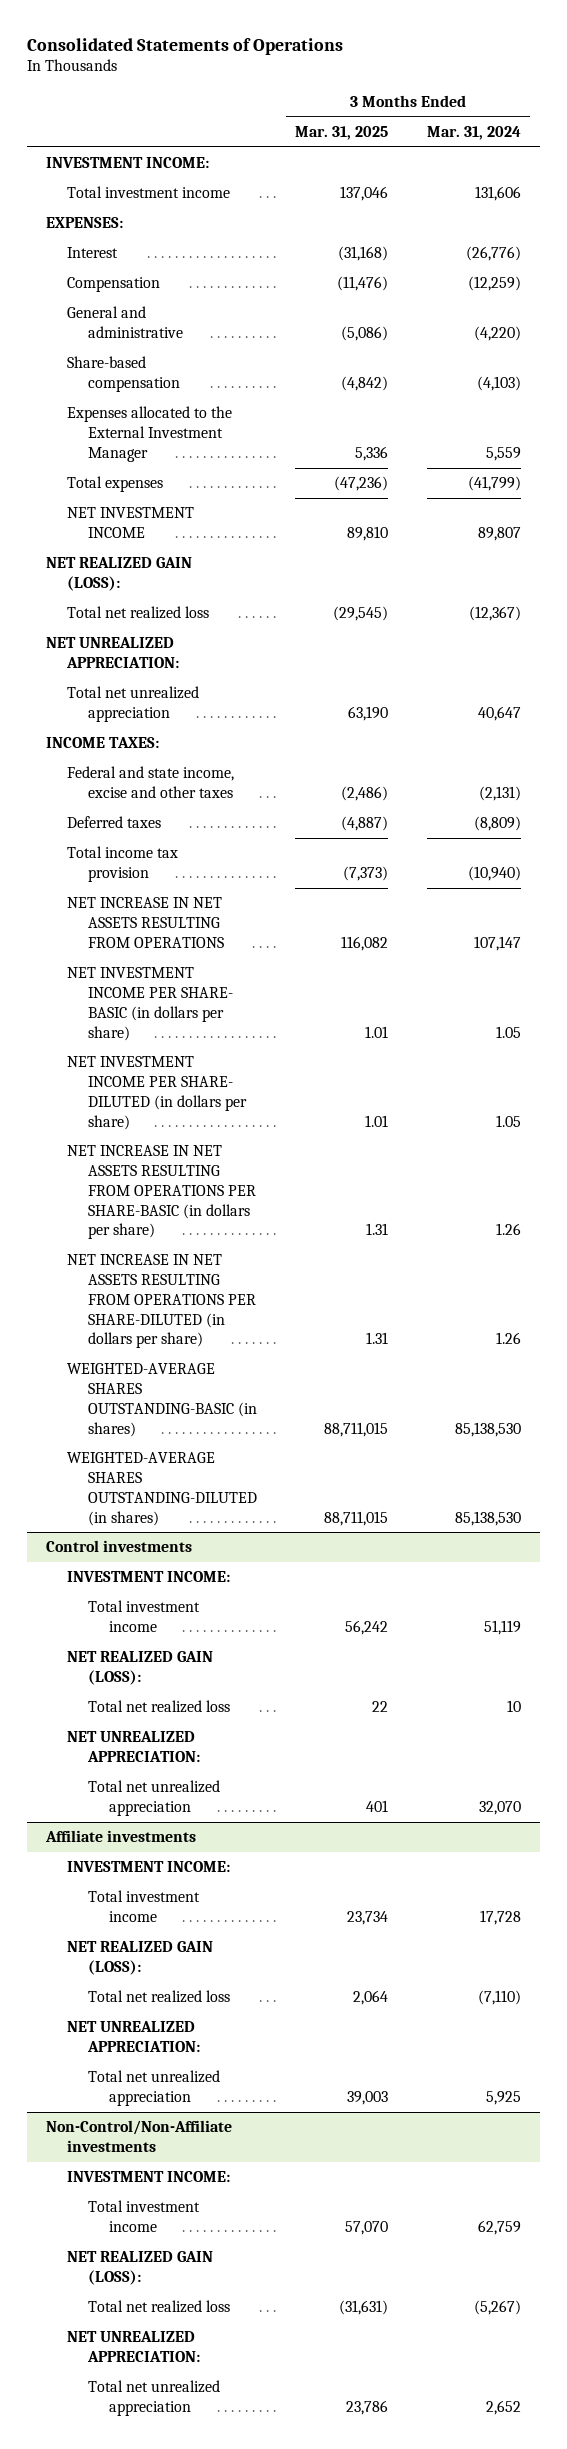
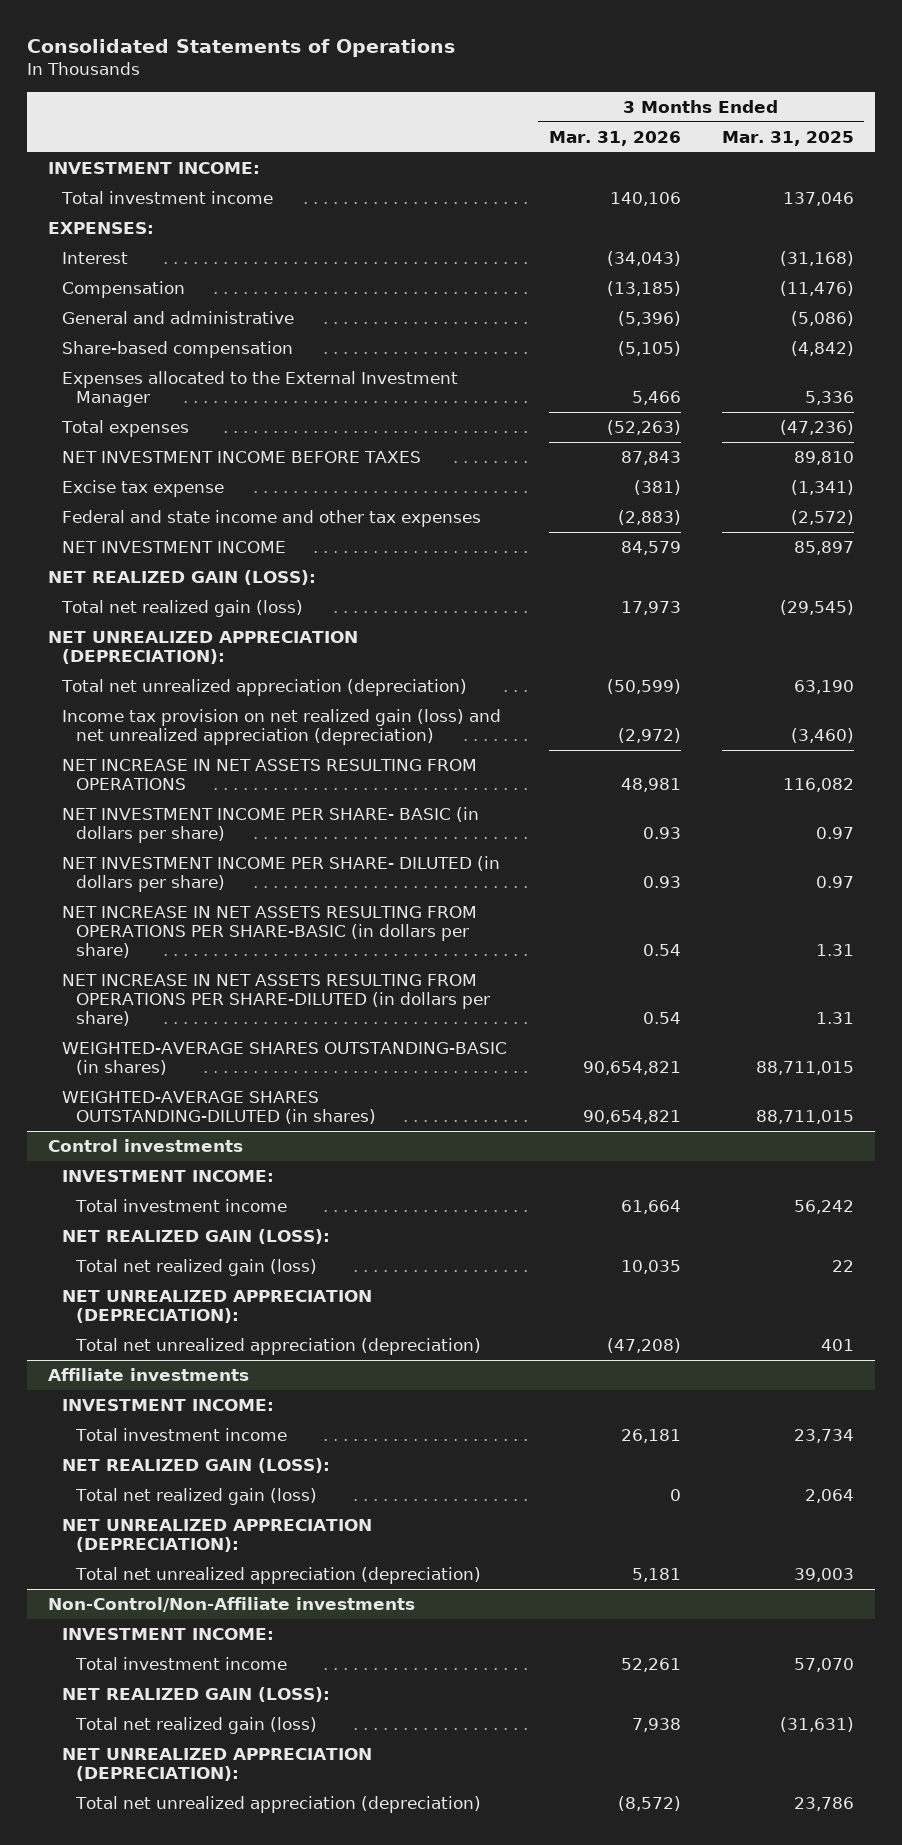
[426,125,521,140] Mar. 31, 2024 -> none
none -> [548,130,681,146] Mar. 31, 2026
none -> [62,451,422,464] NET INVESTMENT INCOME BEFORE TAXES
none -> [62,480,225,498] Excise tax expense
none -> [62,510,482,528] Federal and state income and other tax expenses
[347,526,389,542] 89,810 -> [794,541,855,556] 85,897
[45,737,159,749] INCOME TAXES: -> none
[66,766,234,799] Federal and state income, excise and other taxes -> none
[66,816,161,829] Deferred taxes -> none
[66,846,178,883] Total income tax provision -> none
[66,606,209,620] Total net realized loss -> [61,600,304,618] Total net realized gain (loss)
[45,637,179,669] NET UNREALIZED APPRECIATION: -> [47,631,358,665] NET UNREALIZED APPRECIATION (DEPRECIATION):
[66,686,199,723] Total net unrealized appreciation -> [61,679,468,697] Total net unrealized appreciation (depreciation)
none -> [62,709,502,746] Income tax provision on net realized gain (loss) and net unrealized appreciation (depreciation)
[365,1025,389,1038] 1.01 -> [816,827,855,840] 0.97
[365,1114,389,1127] 1.01 -> [816,876,855,889] 0.97
[88,1700,231,1714] Total net realized loss -> [75,1259,318,1277] Total net realized gain (loss)
[66,1731,201,1763] NET UNREALIZED APPRECIATION: -> [62,1290,373,1324] NET UNREALIZED APPRECIATION (DEPRECIATION):
[88,1780,221,1817] Total net unrealized appreciation -> [75,1338,482,1356] Total net unrealized appreciation (depreciation)
[88,1990,231,2004] Total net realized loss -> [75,1488,318,1506] Total net realized gain (loss)
[66,2021,201,2053] NET UNREALIZED APPRECIATION: -> [62,1519,373,1553] NET UNREALIZED APPRECIATION (DEPRECIATION):
[88,2070,221,2107] Total net unrealized appreciation -> [75,1567,482,1585] Total net unrealized appreciation (depreciation)
[88,2300,231,2314] Total net realized loss -> [75,1717,318,1735] Total net realized gain (loss)
[66,2331,201,2363] NET UNREALIZED APPRECIATION: -> [62,1748,373,1782] NET UNREALIZED APPRECIATION (DEPRECIATION):
[88,2380,221,2417] Total net unrealized appreciation -> [75,1796,482,1814] Total net unrealized appreciation (depreciation)

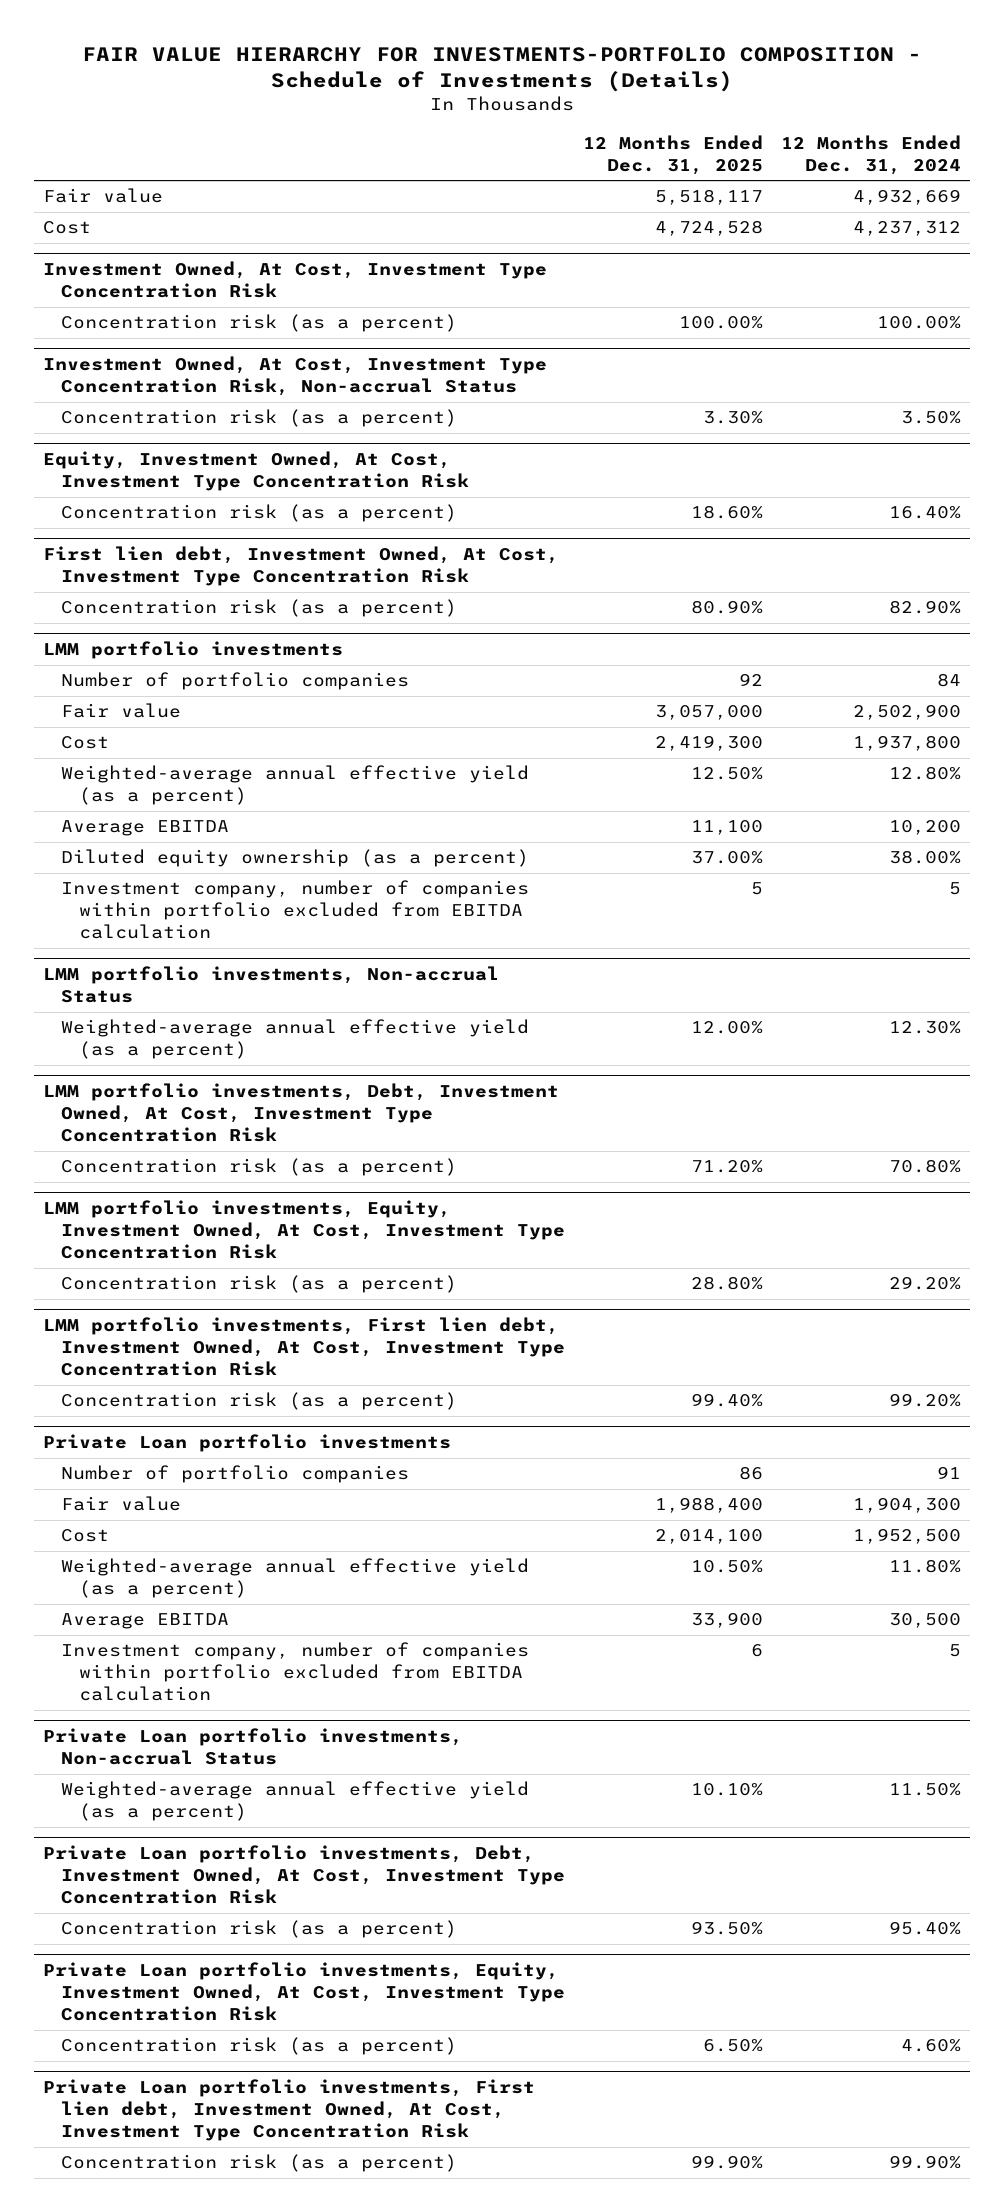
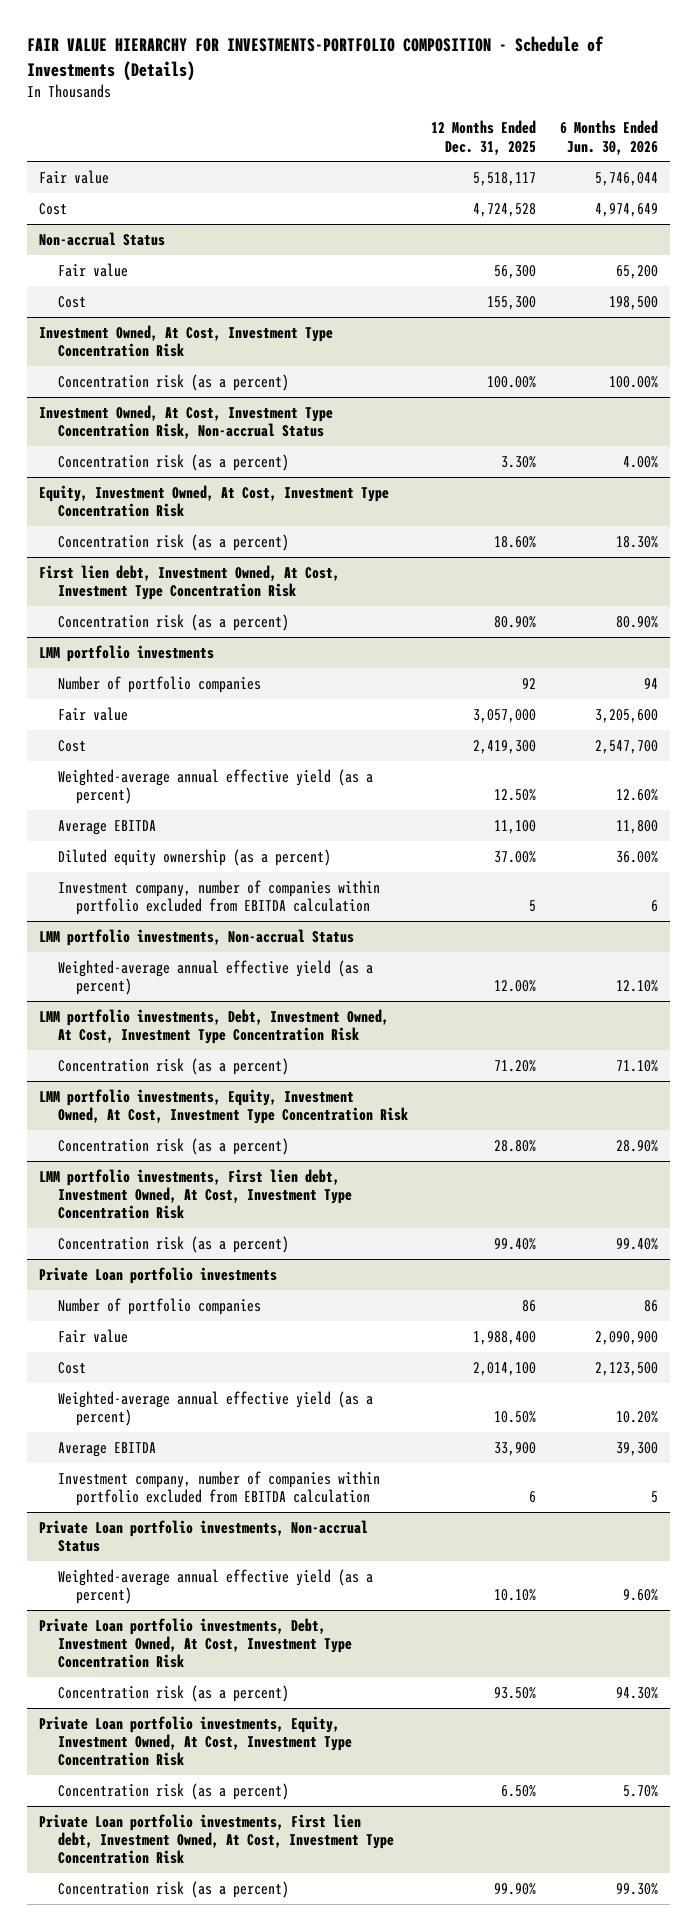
[780,134,961,175] 12 Months Ended Dec. 31, 2024 -> none
none -> [560,120,659,155] 6 Months Ended Jun. 30, 2026
none -> [38,231,165,246] Non-accrual Status
none -> [57,262,128,277] Fair value
none -> [57,295,86,308] Cost

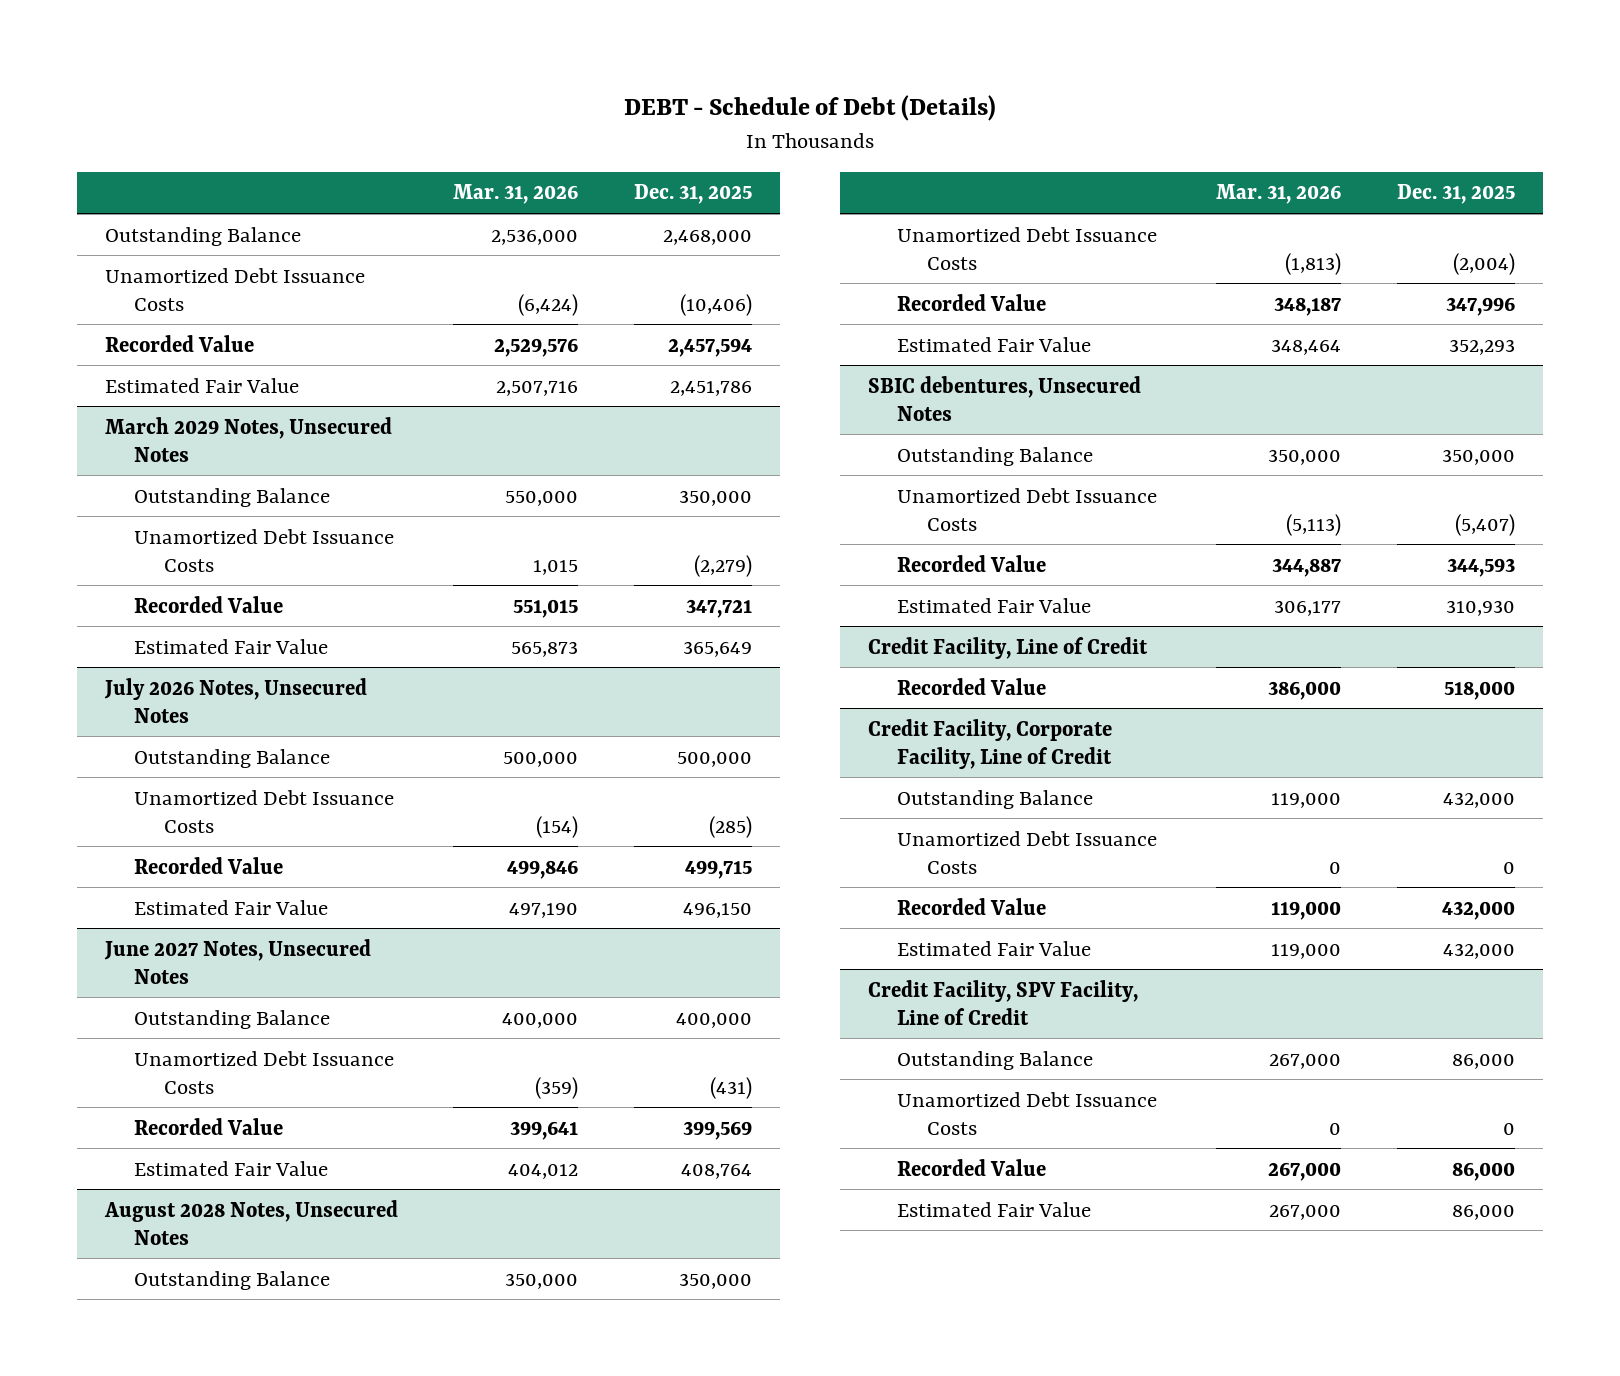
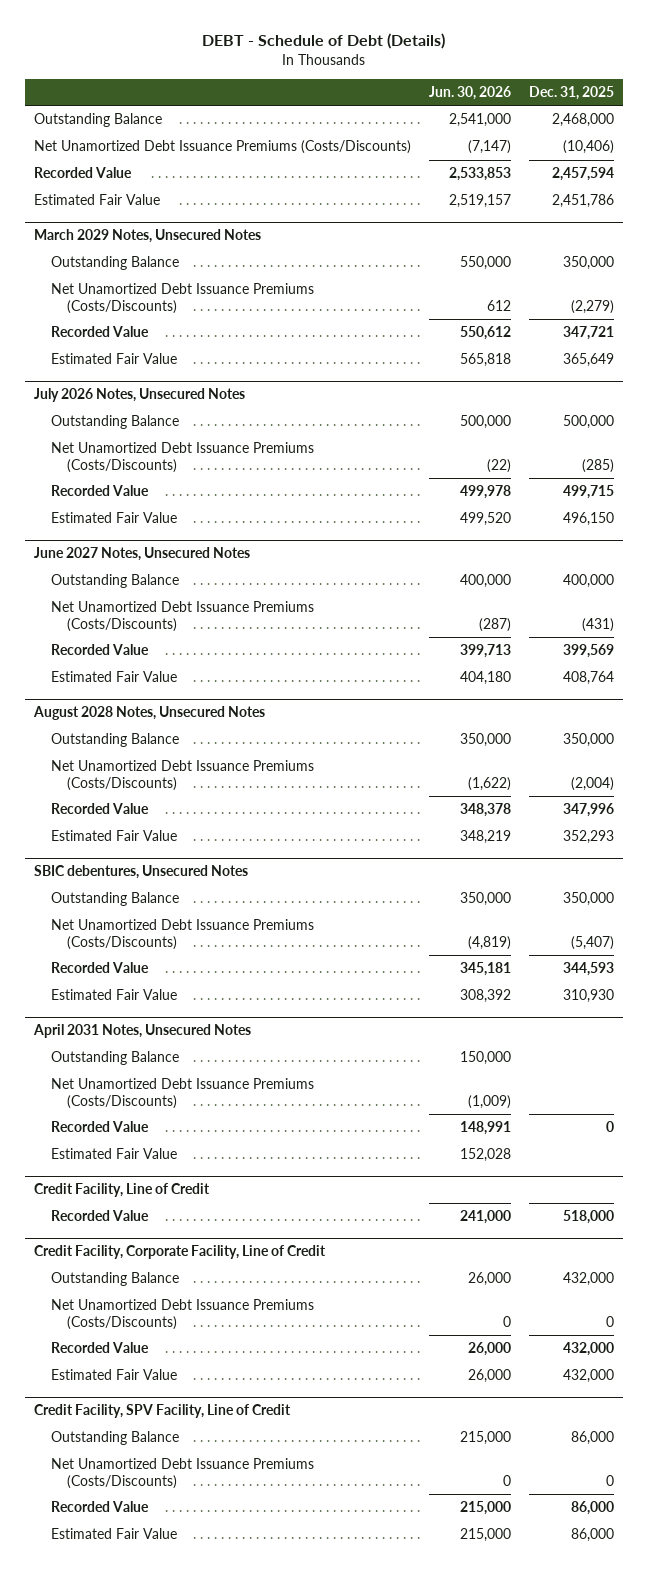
[453,184,579,205] Mar. 31, 2026 -> none
none -> [428,85,511,100] Jun. 30, 2026
[105,267,366,311] Unamortized Debt Issuance Costs -> [34,140,412,155] Net Unamortized Debt Issuance Premiums (Costs/Discounts)
[134,528,395,572] Unamortized Debt Issuance Costs -> [50,283,314,314] Net Unamortized Debt Issuance Premiums (Costs/Discounts)
[134,789,395,833] Unamortized Debt Issuance Costs -> [50,442,314,473] Net Unamortized Debt Issuance Premiums (Costs/Discounts)
[134,1050,395,1094] Unamortized Debt Issuance Costs -> [50,601,314,632] Net Unamortized Debt Issuance Premiums (Costs/Discounts)
[897,226,1158,270] Unamortized Debt Issuance Costs -> [50,760,314,791] Net Unamortized Debt Issuance Premiums (Costs/Discounts)
[897,487,1158,531] Unamortized Debt Issuance Costs -> [50,919,314,950] Net Unamortized Debt Issuance Premiums (Costs/Discounts)
none -> [33,1024,252,1039] April 2031 Notes, Unsecured Notes
none -> [50,1051,179,1066] Outstanding Balance
none -> [50,1078,314,1109] Net Unamortized Debt Issuance Premiums (Costs/Discounts)
none -> [50,1121,149,1133] Recorded Value
none -> [50,1148,177,1160] Estimated Fair Value
[897,830,1158,874] Unamortized Debt Issuance Costs -> [50,1299,314,1330] Net Unamortized Debt Issuance Premiums (Costs/Discounts)
[897,1091,1158,1135] Unamortized Debt Issuance Costs -> [50,1458,314,1489] Net Unamortized Debt Issuance Premiums (Costs/Discounts)

